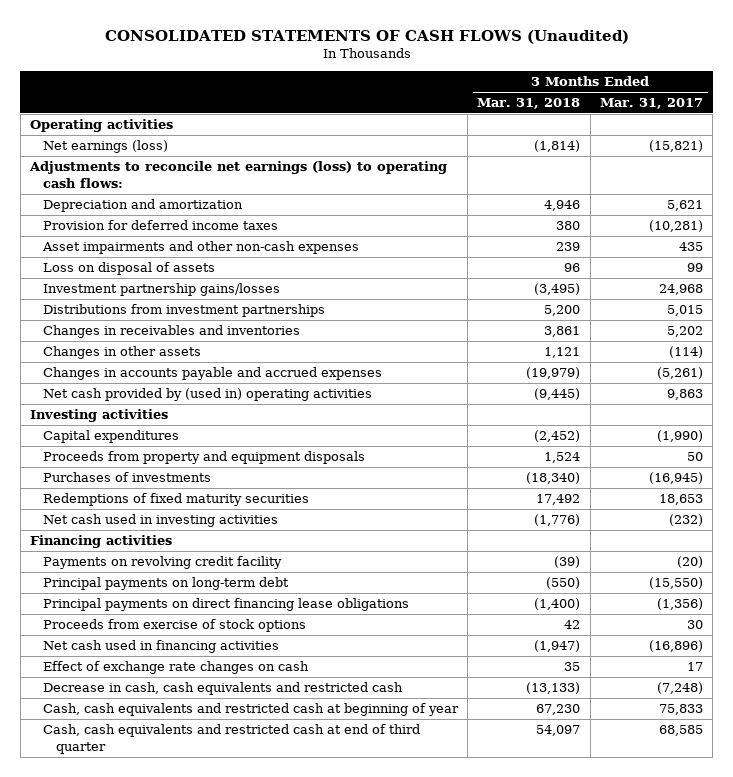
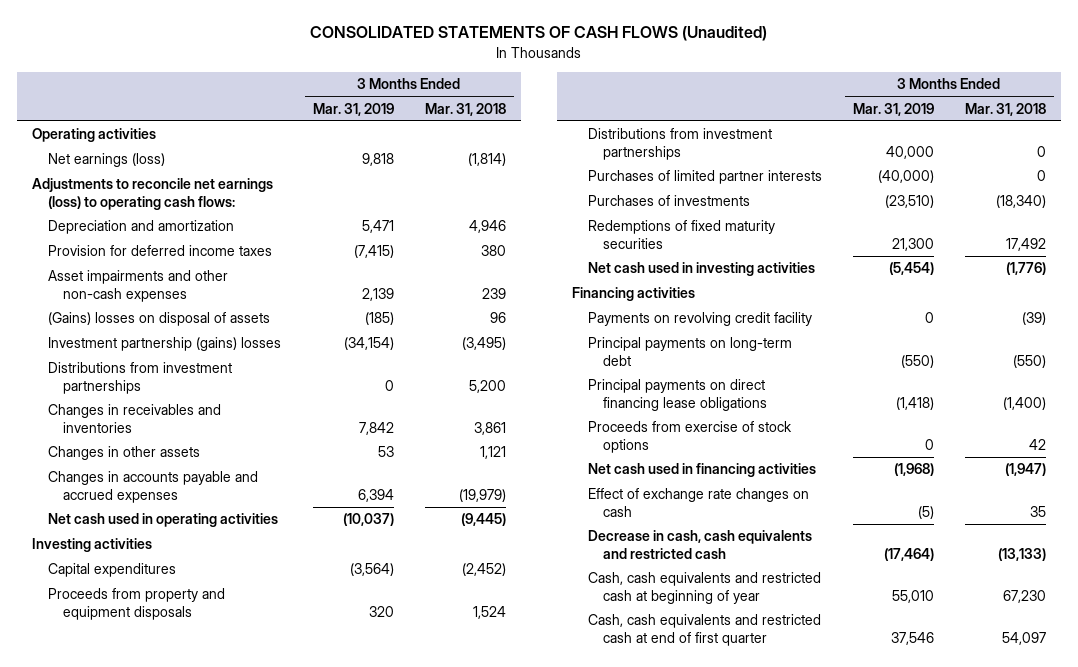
[599,98,703,110] Mar. 31, 2017 -> none
none -> [312,102,394,116] Mar. 31, 2019
[42,262,215,276] Loss on disposal of assets -> [47,312,270,327] (Gains) losses on disposal of assets
[42,283,280,297] Investment partnership gains/losses -> [47,337,281,352] Investment partnership (gains) losses
[42,388,372,402] Net cash provided by (used in) operating activities -> [47,513,278,528] Net cash used in operating activities
none -> [587,128,772,161] Distributions from investment partnerships
none -> [587,170,822,185] Purchases of limited partner interests
[42,724,420,754] Cash, cash equivalents and restricted cash at end of third quarter -> [587,614,821,647] Cash, cash equivalents and restricted cash at end of first quarter

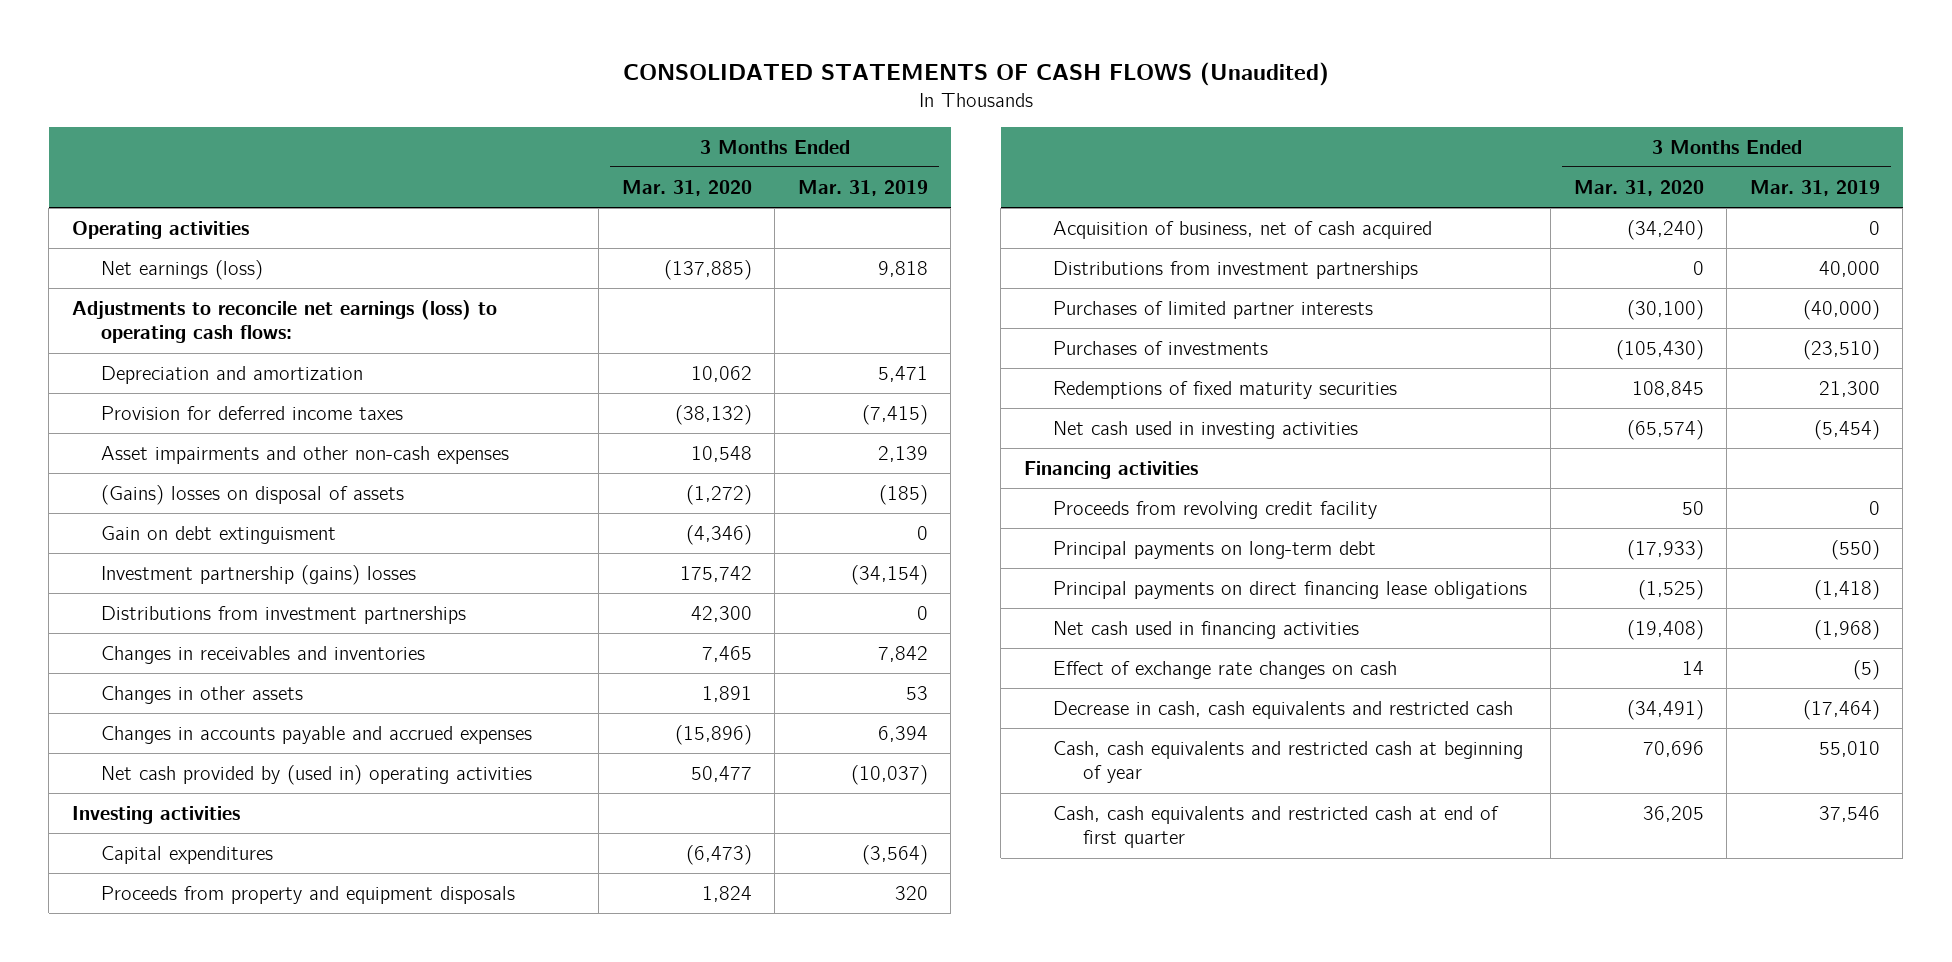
[424,102,506,116] Mar. 31, 2018 -> none
none -> [621,179,752,196] Mar. 31, 2020
none -> [101,525,337,544] Gain on debt extinguisment
[47,513,278,528] Net cash used in operating activities -> [101,764,533,785] Net cash provided by (used in) operating activities
none -> [1053,220,1433,239] Acquisition of business, net of cash acquired
[587,312,812,327] Payments on revolving credit facility -> none
none -> [1053,500,1378,519] Proceeds from revolving credit facility
[587,421,792,454] Proceeds from exercise of stock options -> none

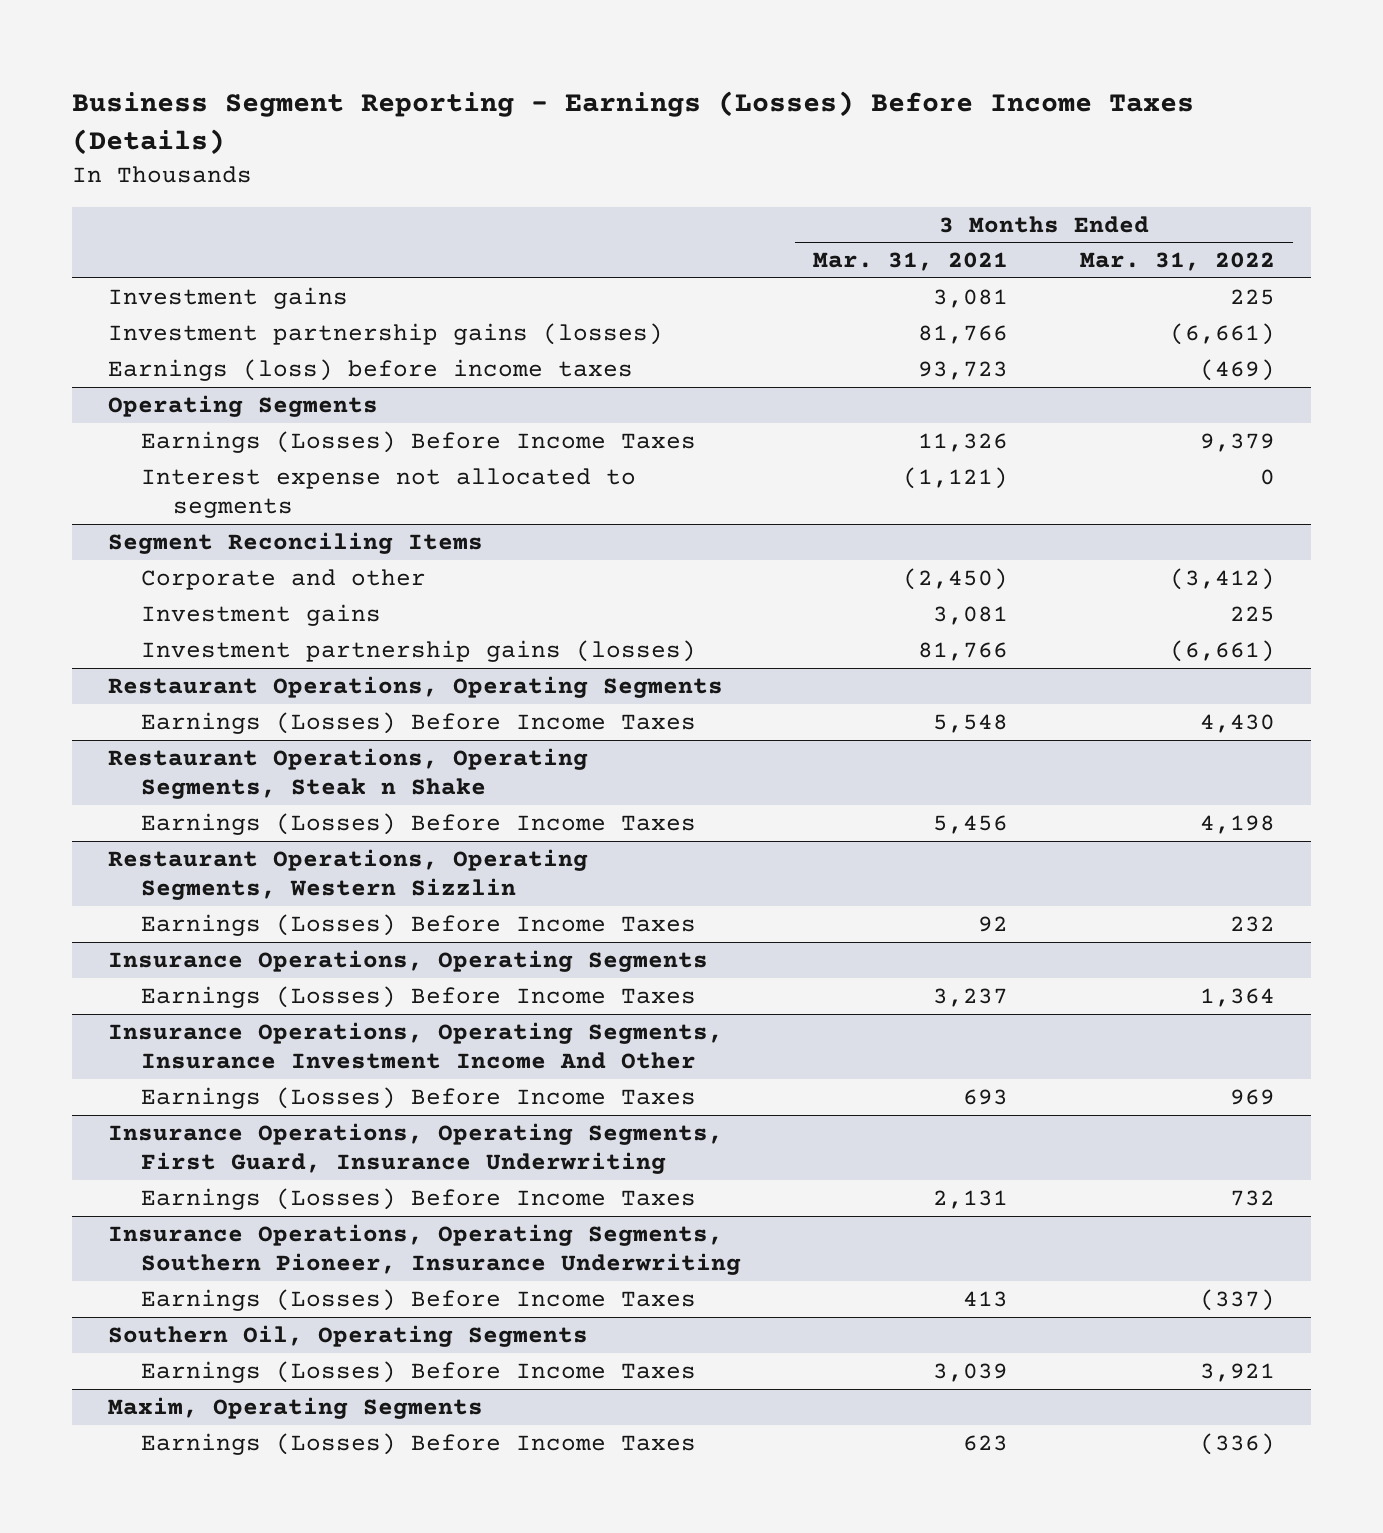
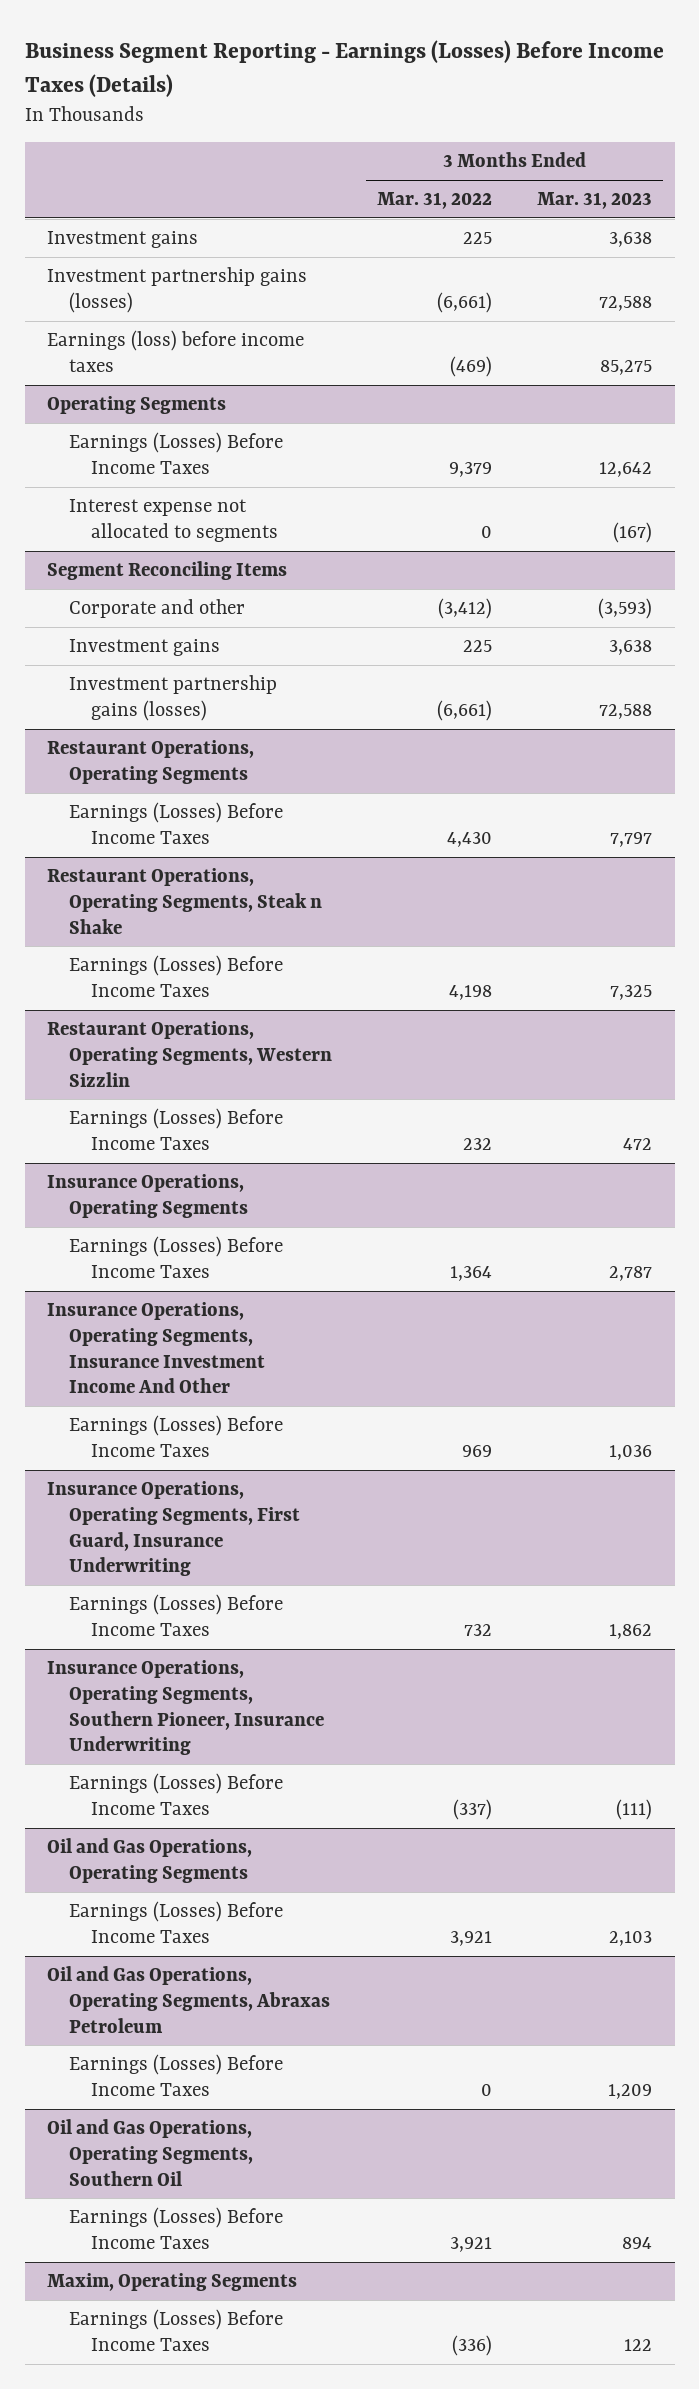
[812,252,1008,272] Mar. 31, 2021 -> none
none -> [537,192,653,210] Mar. 31, 2023
[108,1324,589,1347] Southern Oil, Operating Segments -> none
none -> [47,1838,253,1883] Oil and Gas Operations, Operating Segments
none -> [47,1966,331,2033] Oil and Gas Operations, Operating Segments, Abraxas Petroleum
none -> [69,2054,284,2096] Earnings (Losses) Before Income Taxes
none -> [47,2119,254,2186] Oil and Gas Operations, Operating Segments, Southern Oil
none -> [69,2207,284,2249] Earnings (Losses) Before Income Taxes

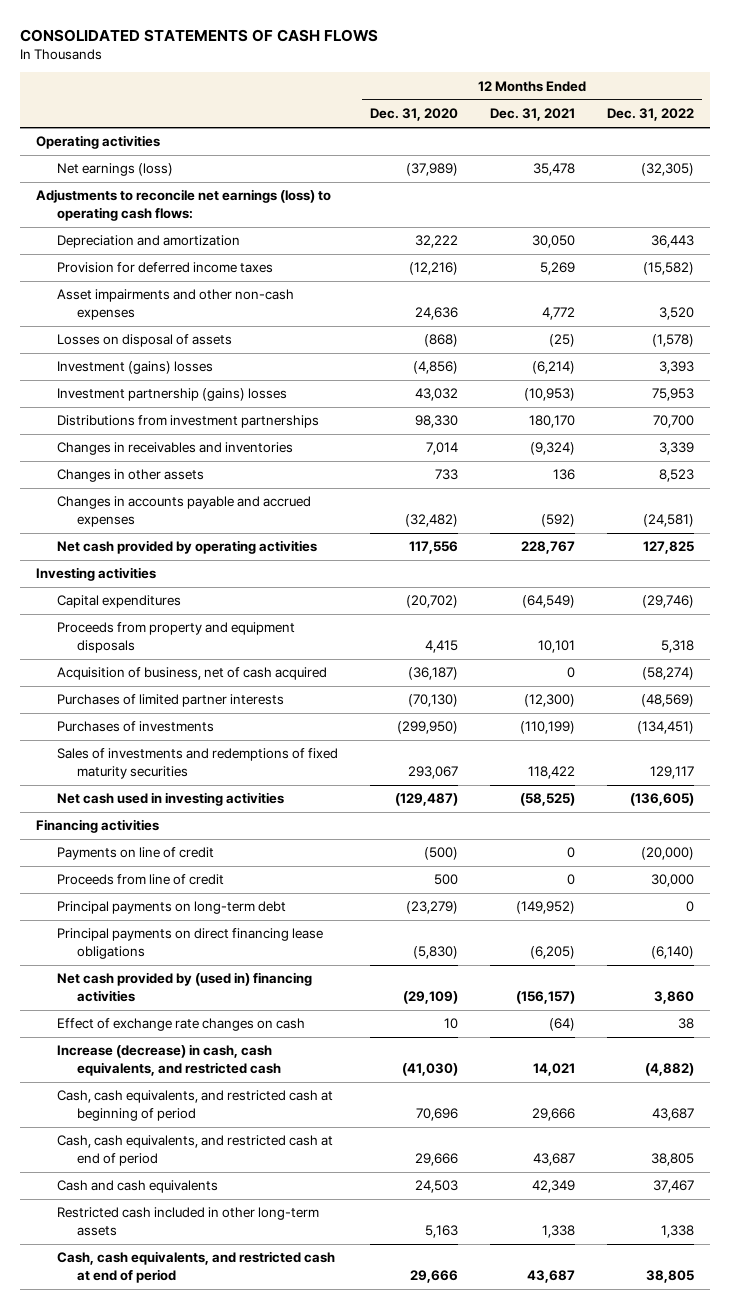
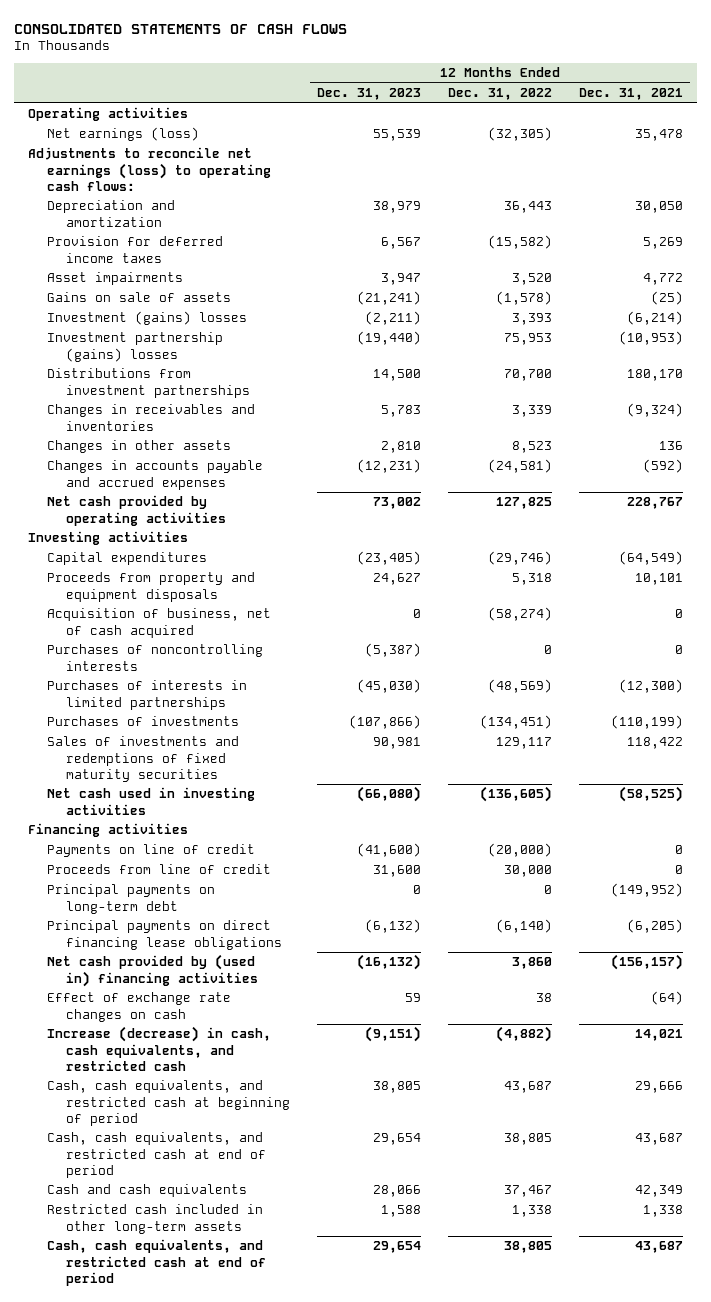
[369,108,458,122] Dec. 31, 2020 -> none
none -> [317,88,422,101] Dec. 31, 2023
[56,289,294,320] Asset impairments and other non-cash expenses -> [47,272,184,286] Asset impairments
[56,334,232,348] Losses on disposal of assets -> [47,292,232,303] Gains on sale of assets
none -> [47,644,264,671] Purchases of noncontrolling interests
[56,694,284,708] Purchases of limited partner interests -> [47,680,248,710] Purchases of interests in limited partnerships

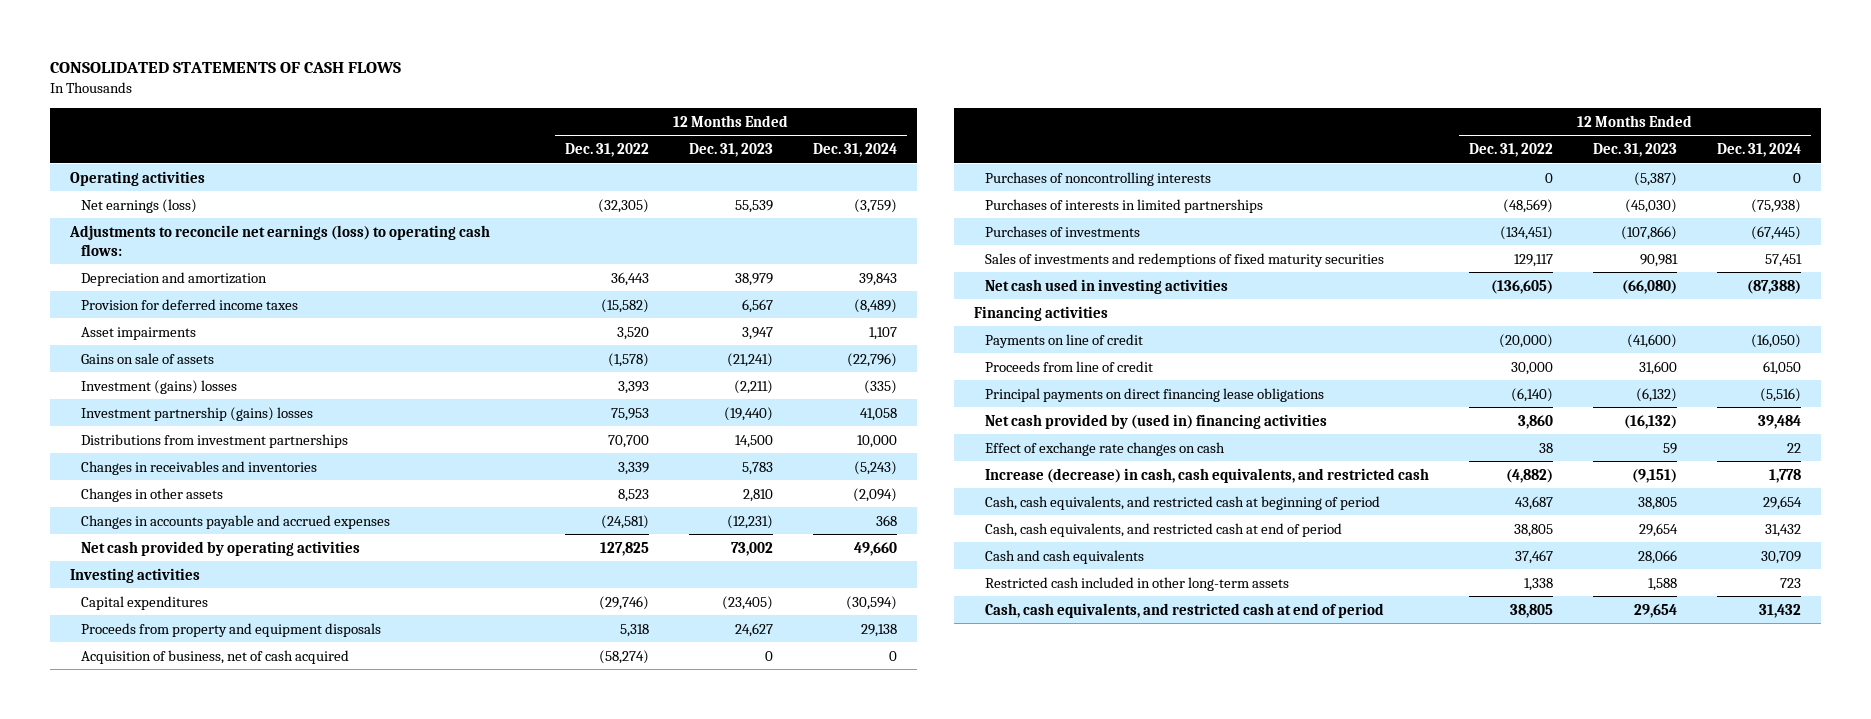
[579,88,684,101] Dec. 31, 2021 -> none
none -> [812,143,897,158] Dec. 31, 2024
[47,884,216,914] Principal payments on long-term debt -> none

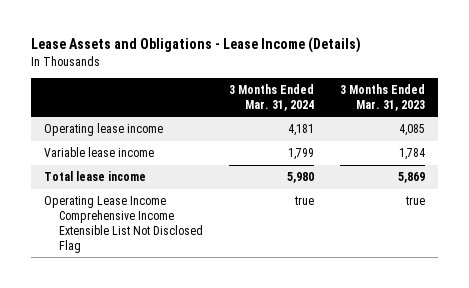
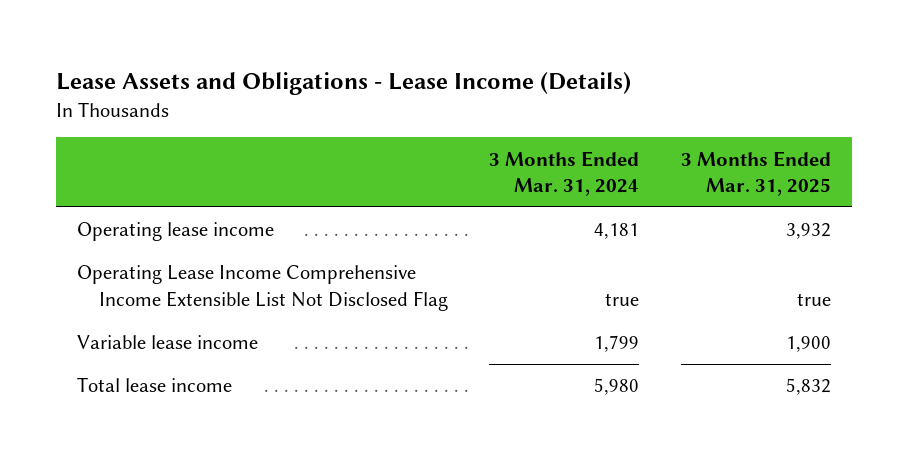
[339,83,425,111] 3 Months Ended Mar. 31, 2023 -> none
none -> [681,150,832,197] 3 Months Ended Mar. 31, 2025
[43,196,203,253] Operating Lease Income Comprehensive Income Extensible List Not Disclosed Flag -> [77,265,448,311] Operating Lease Income Comprehensive Income Extensible List Not Disclosed Flag

